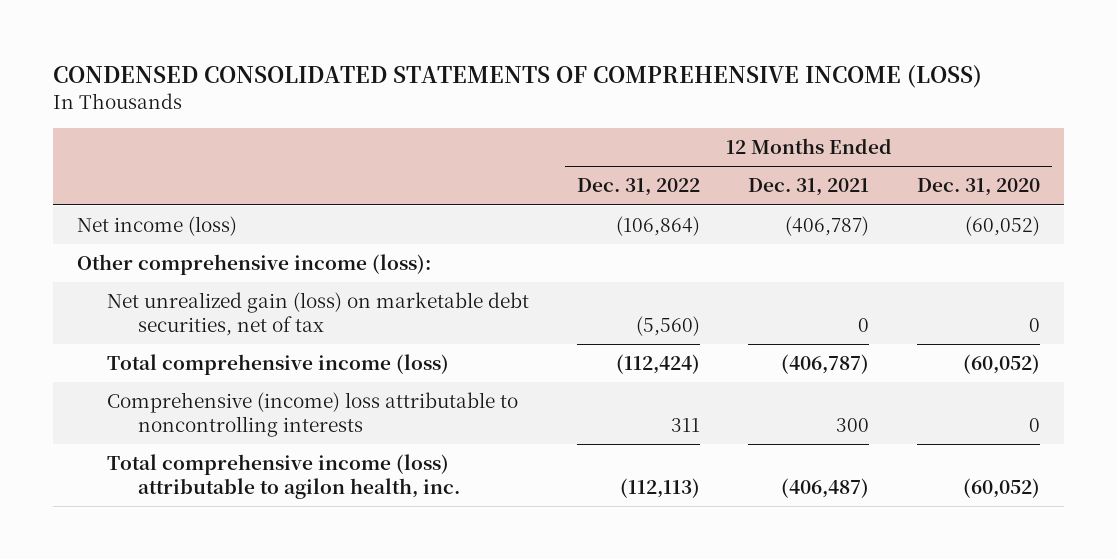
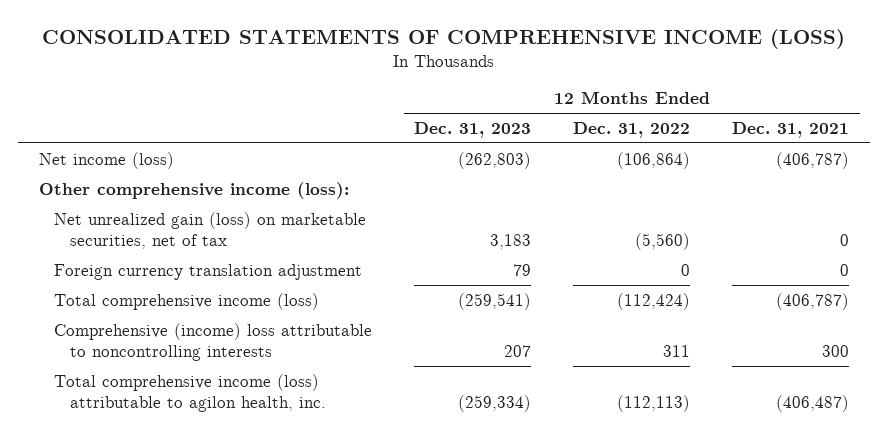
[53,65,983,89] CONDENSED CONSOLIDATED STATEMENTS OF COMPREHENSIVE INCOME (LOSS) -> [42,29,846,50] CONSOLIDATED STATEMENTS OF COMPREHENSIVE INCOME (LOSS)
[917,178,1041,197] Dec. 31, 2020 -> none
none -> [414,121,532,138] Dec. 31, 2023
[107,292,530,336] Net unrealized gain (loss) on marketable debt securities, net of tax -> [54,211,367,249] Net unrealized gain (loss) on marketable securities, net of tax
none -> [54,263,363,280] Foreign currency translation adjustment

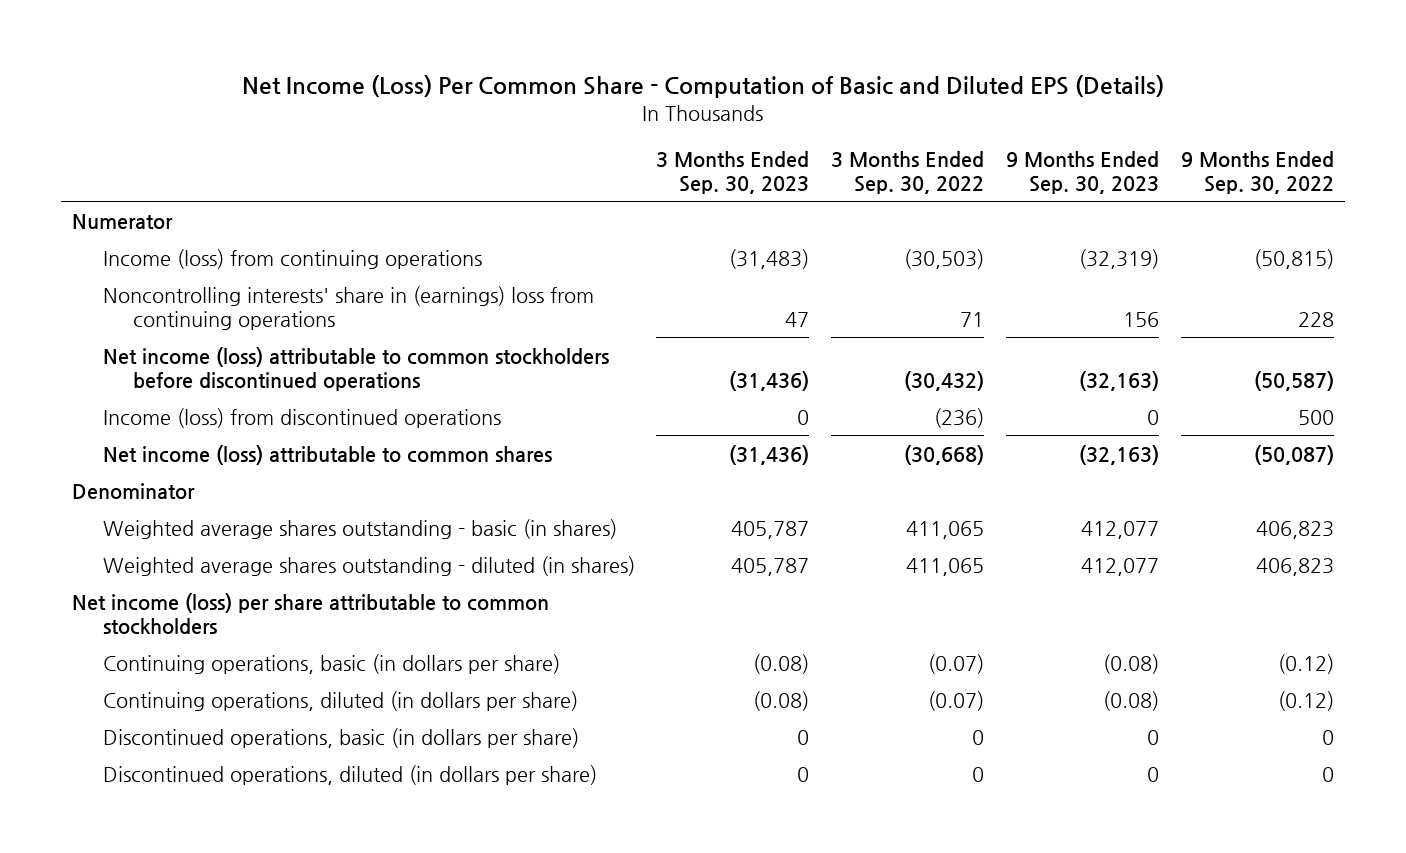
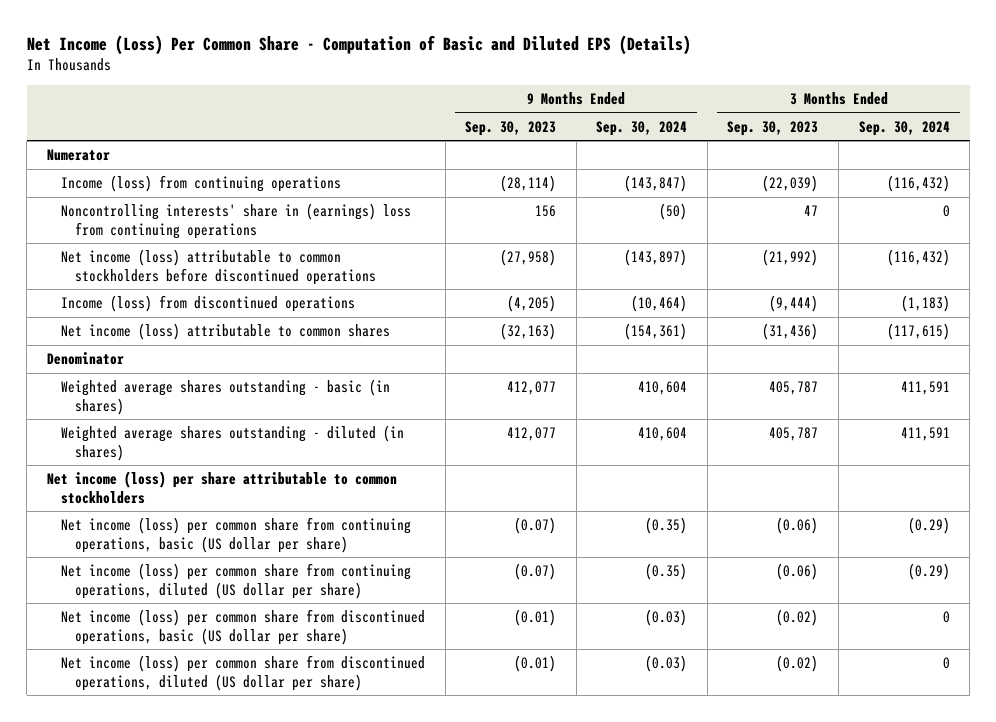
[831,150,985,194] 3 Months Ended Sep. 30, 2022 -> none
[1180,150,1334,194] 9 Months Ended Sep. 30, 2022 -> none
none -> [596,120,688,136] Sep. 30, 2024
none -> [858,120,950,136] Sep. 30, 2024
[729,248,810,269] (31,483) -> [762,175,819,193] (22,039)
[1078,248,1159,269] (32,319) -> [500,175,557,193] (28,114)
[729,370,810,391] (31,436) -> [762,249,819,267] (21,992)
[1078,370,1159,391] (32,163) -> [500,249,557,267] (27,958)
[797,409,810,425] 0 -> [769,295,819,313] (9,444)
[1146,409,1159,425] 0 -> [507,295,557,313] (4,205)
[102,653,560,674] Continuing operations, basic (in dollars per share) -> [61,517,412,553] Net income (loss) per common share from continuing operations, basic (US dollar per share)
[753,653,810,674] (0.08) -> [776,517,819,535] (0.06)
[1102,653,1159,674] (0.08) -> [514,517,557,535] (0.07)
[102,690,578,711] Continuing operations, diluted (in dollars per share) -> [61,563,412,599] Net income (loss) per common share from continuing operations, diluted (US dollar per share)
[753,690,810,711] (0.08) -> [776,563,819,581] (0.06)
[1102,690,1159,711] (0.08) -> [514,563,557,581] (0.07)
[102,727,579,748] Discontinued operations, basic (in dollars per share) -> [61,609,426,645] Net income (loss) per common share from discontinued operations, basic (US dollar per share)
[797,729,810,745] 0 -> [776,609,819,627] (0.02)
[1146,729,1159,745] 0 -> [514,609,557,627] (0.01)
[102,764,597,785] Discontinued operations, diluted (in dollars per share) -> [61,655,426,691] Net income (loss) per common share from discontinued operations, diluted (US dollar per share)
[797,766,810,782] 0 -> [776,655,819,673] (0.02)
[1146,766,1159,782] 0 -> [514,655,557,673] (0.01)

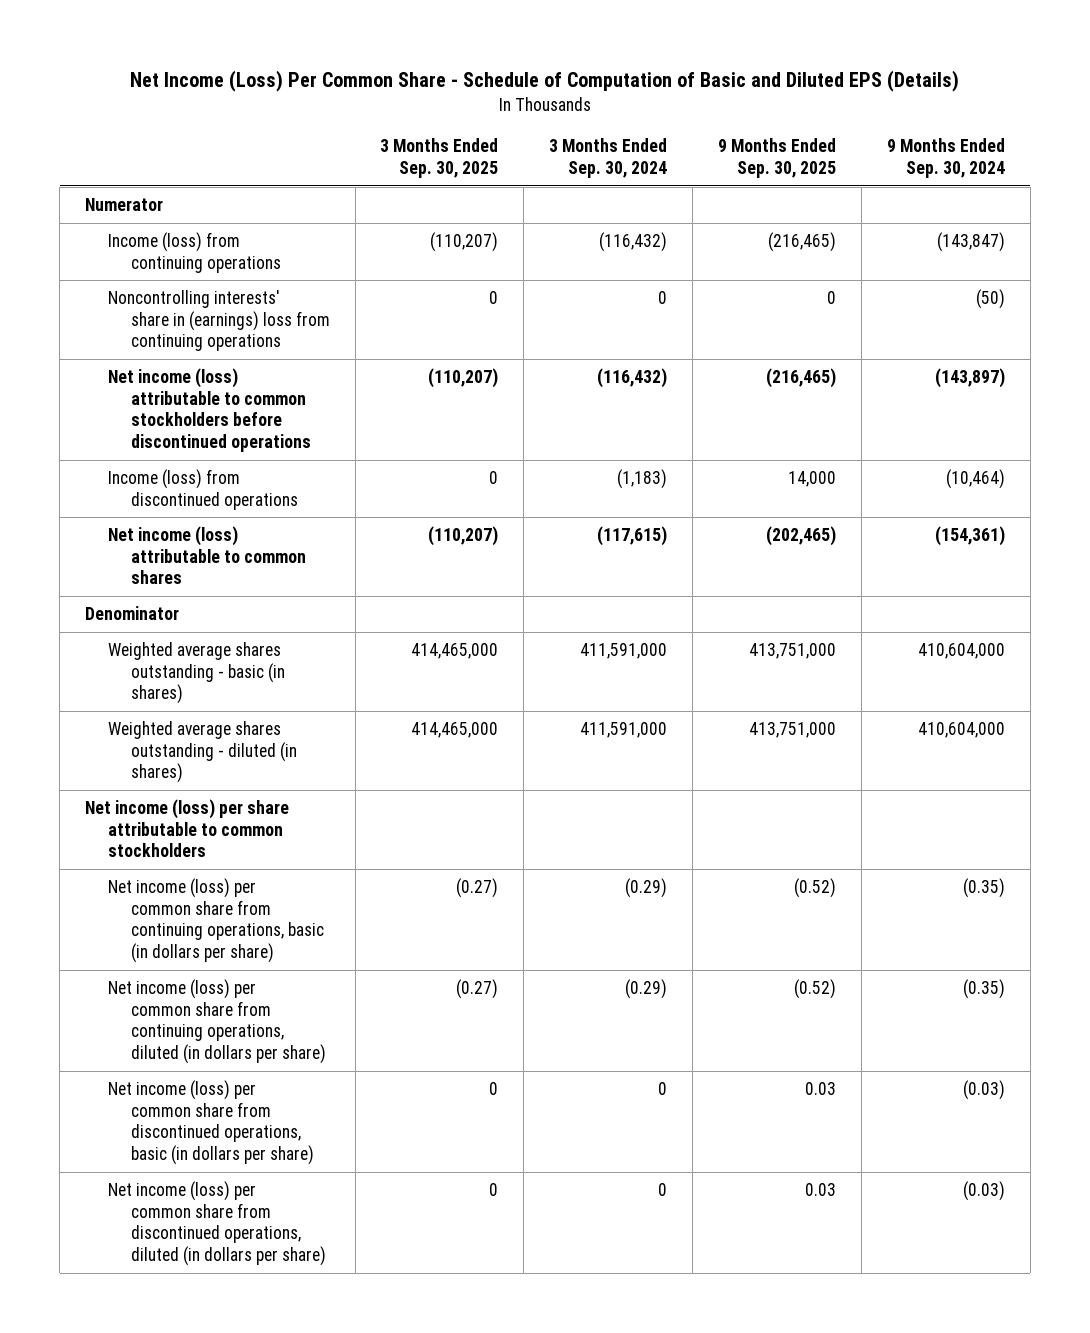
[26,34,691,55] Net Income (Loss) Per Common Share - Computation of Basic and Diluted EPS (Details) -> [130,70,960,93] Net Income (Loss) Per Common Share - Schedule of Computation of Basic and Diluted EPS (Details)
[465,120,557,136] Sep. 30, 2023 -> none
[727,120,819,136] Sep. 30, 2023 -> none
none -> [380,138,499,179] 3 Months Ended Sep. 30, 2025
none -> [717,138,836,179] 9 Months Ended Sep. 30, 2025
[638,381,688,396] 410,604 -> [917,642,1005,659] 410,604,000
[900,381,950,396] 411,591 -> [580,642,668,659] 411,591,000
[638,427,688,442] 410,604 -> [917,721,1005,738] 410,604,000
[900,427,950,442] 411,591 -> [580,721,668,738] 411,591,000
[61,517,412,553] Net income (loss) per common share from continuing operations, basic (US dollar per share) -> [108,877,324,963] Net income (loss) per common share from continuing operations, basic (in dollars per share)
[61,563,412,599] Net income (loss) per common share from continuing operations, diluted (US dollar per share) -> [108,978,326,1064] Net income (loss) per common share from continuing operations, diluted (in dollars per share)
[61,609,426,645] Net income (loss) per common share from discontinued operations, basic (US dollar per share) -> [108,1079,314,1165] Net income (loss) per common share from discontinued operations, basic (in dollars per share)
[61,655,426,691] Net income (loss) per common share from discontinued operations, diluted (US dollar per share) -> [108,1180,326,1266] Net income (loss) per common share from discontinued operations, diluted (in dollars per share)

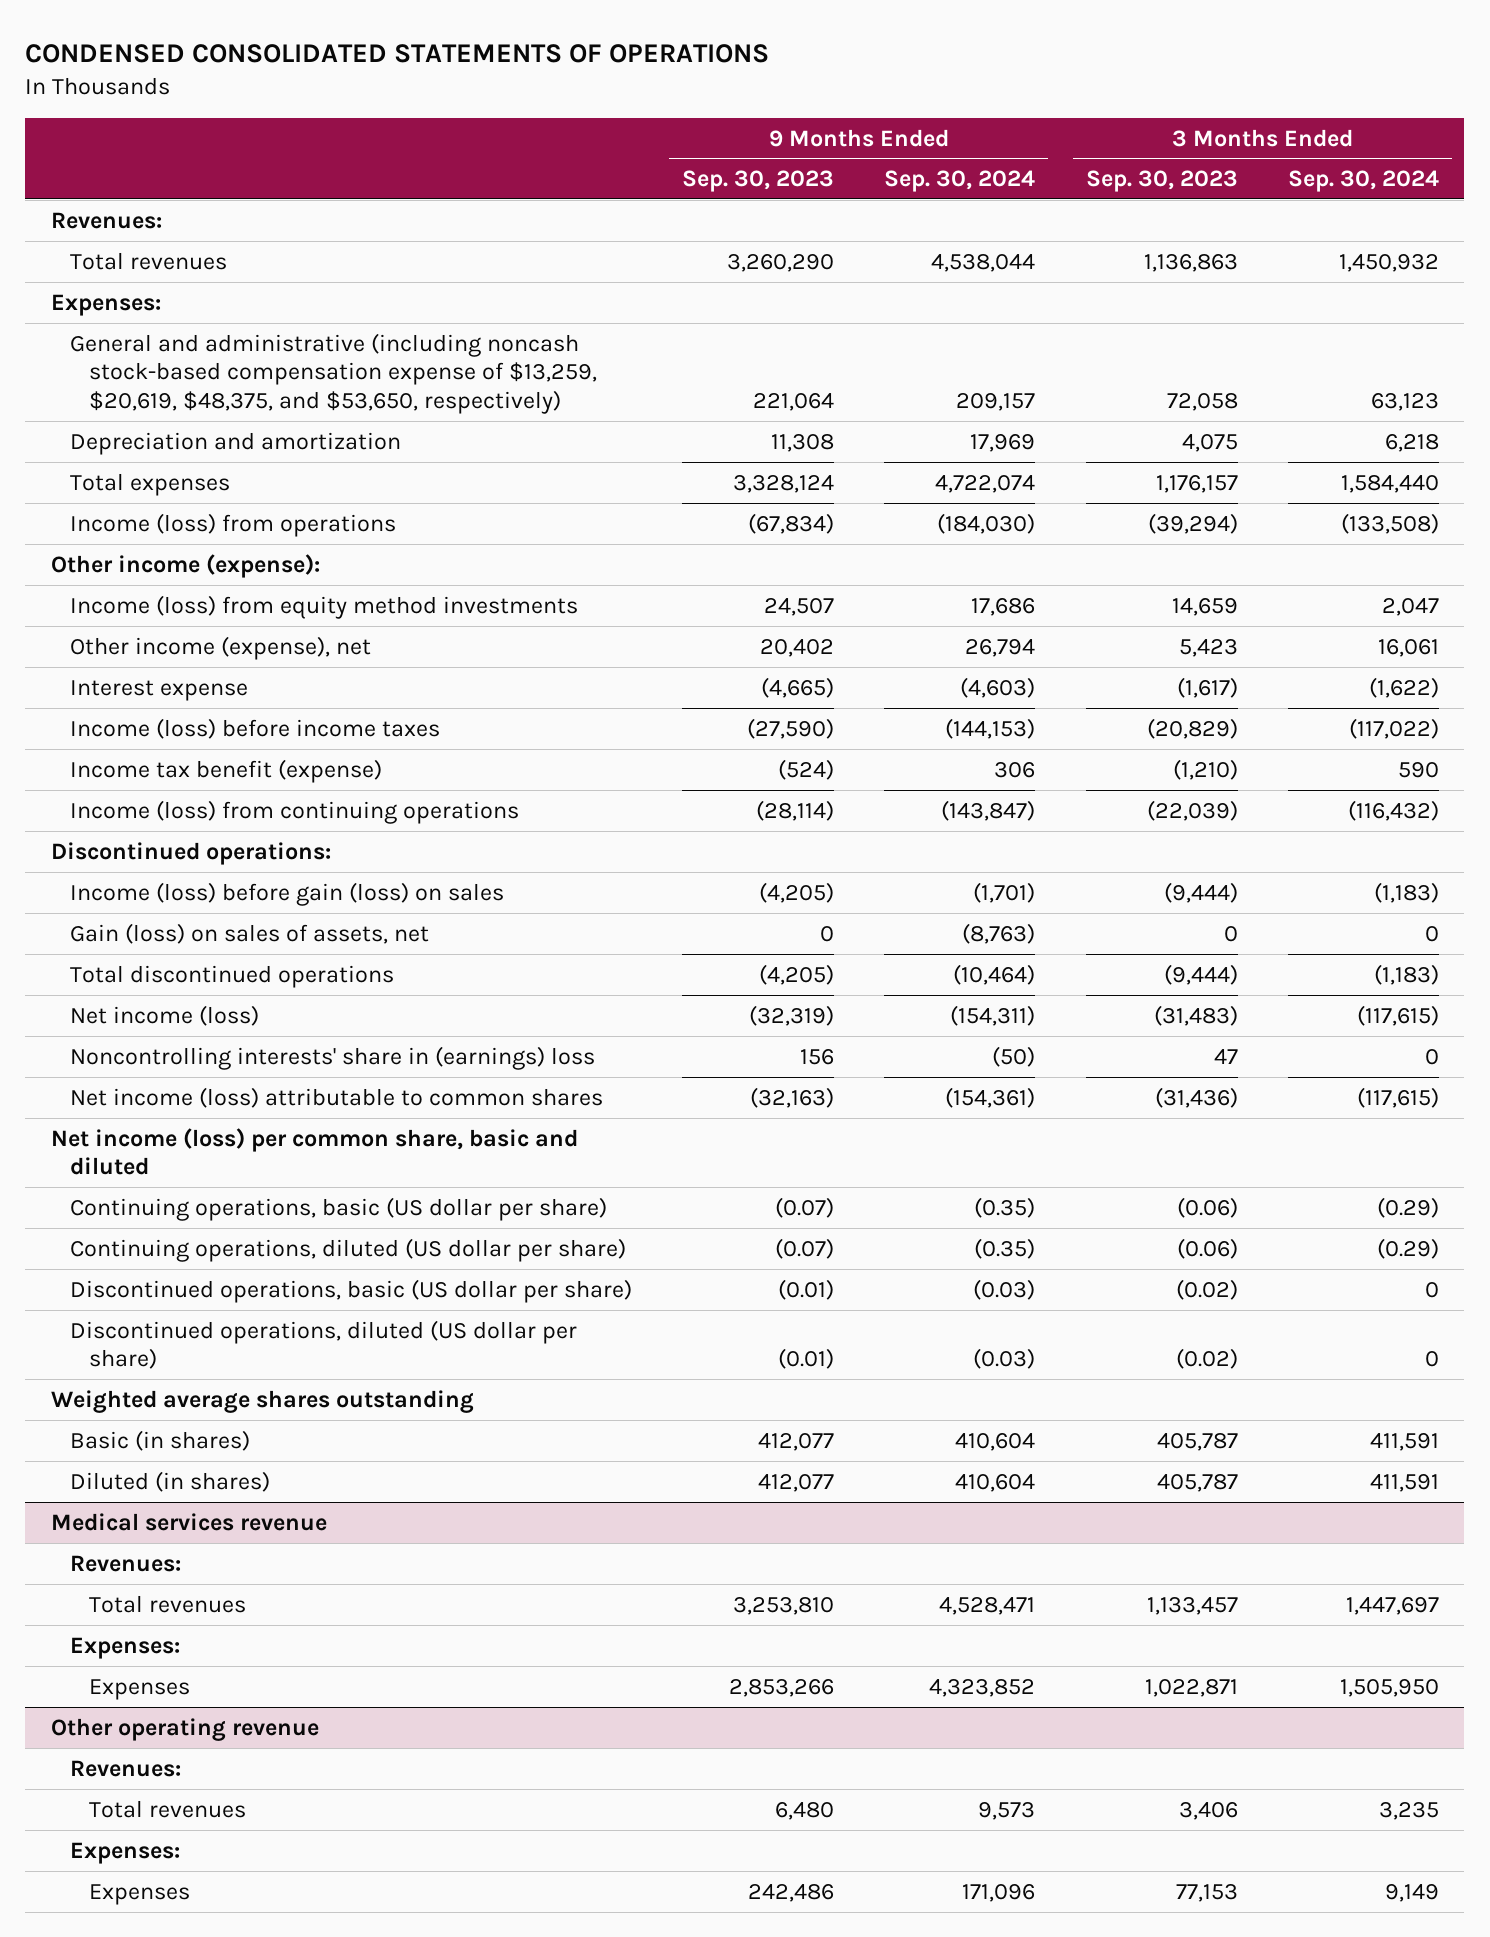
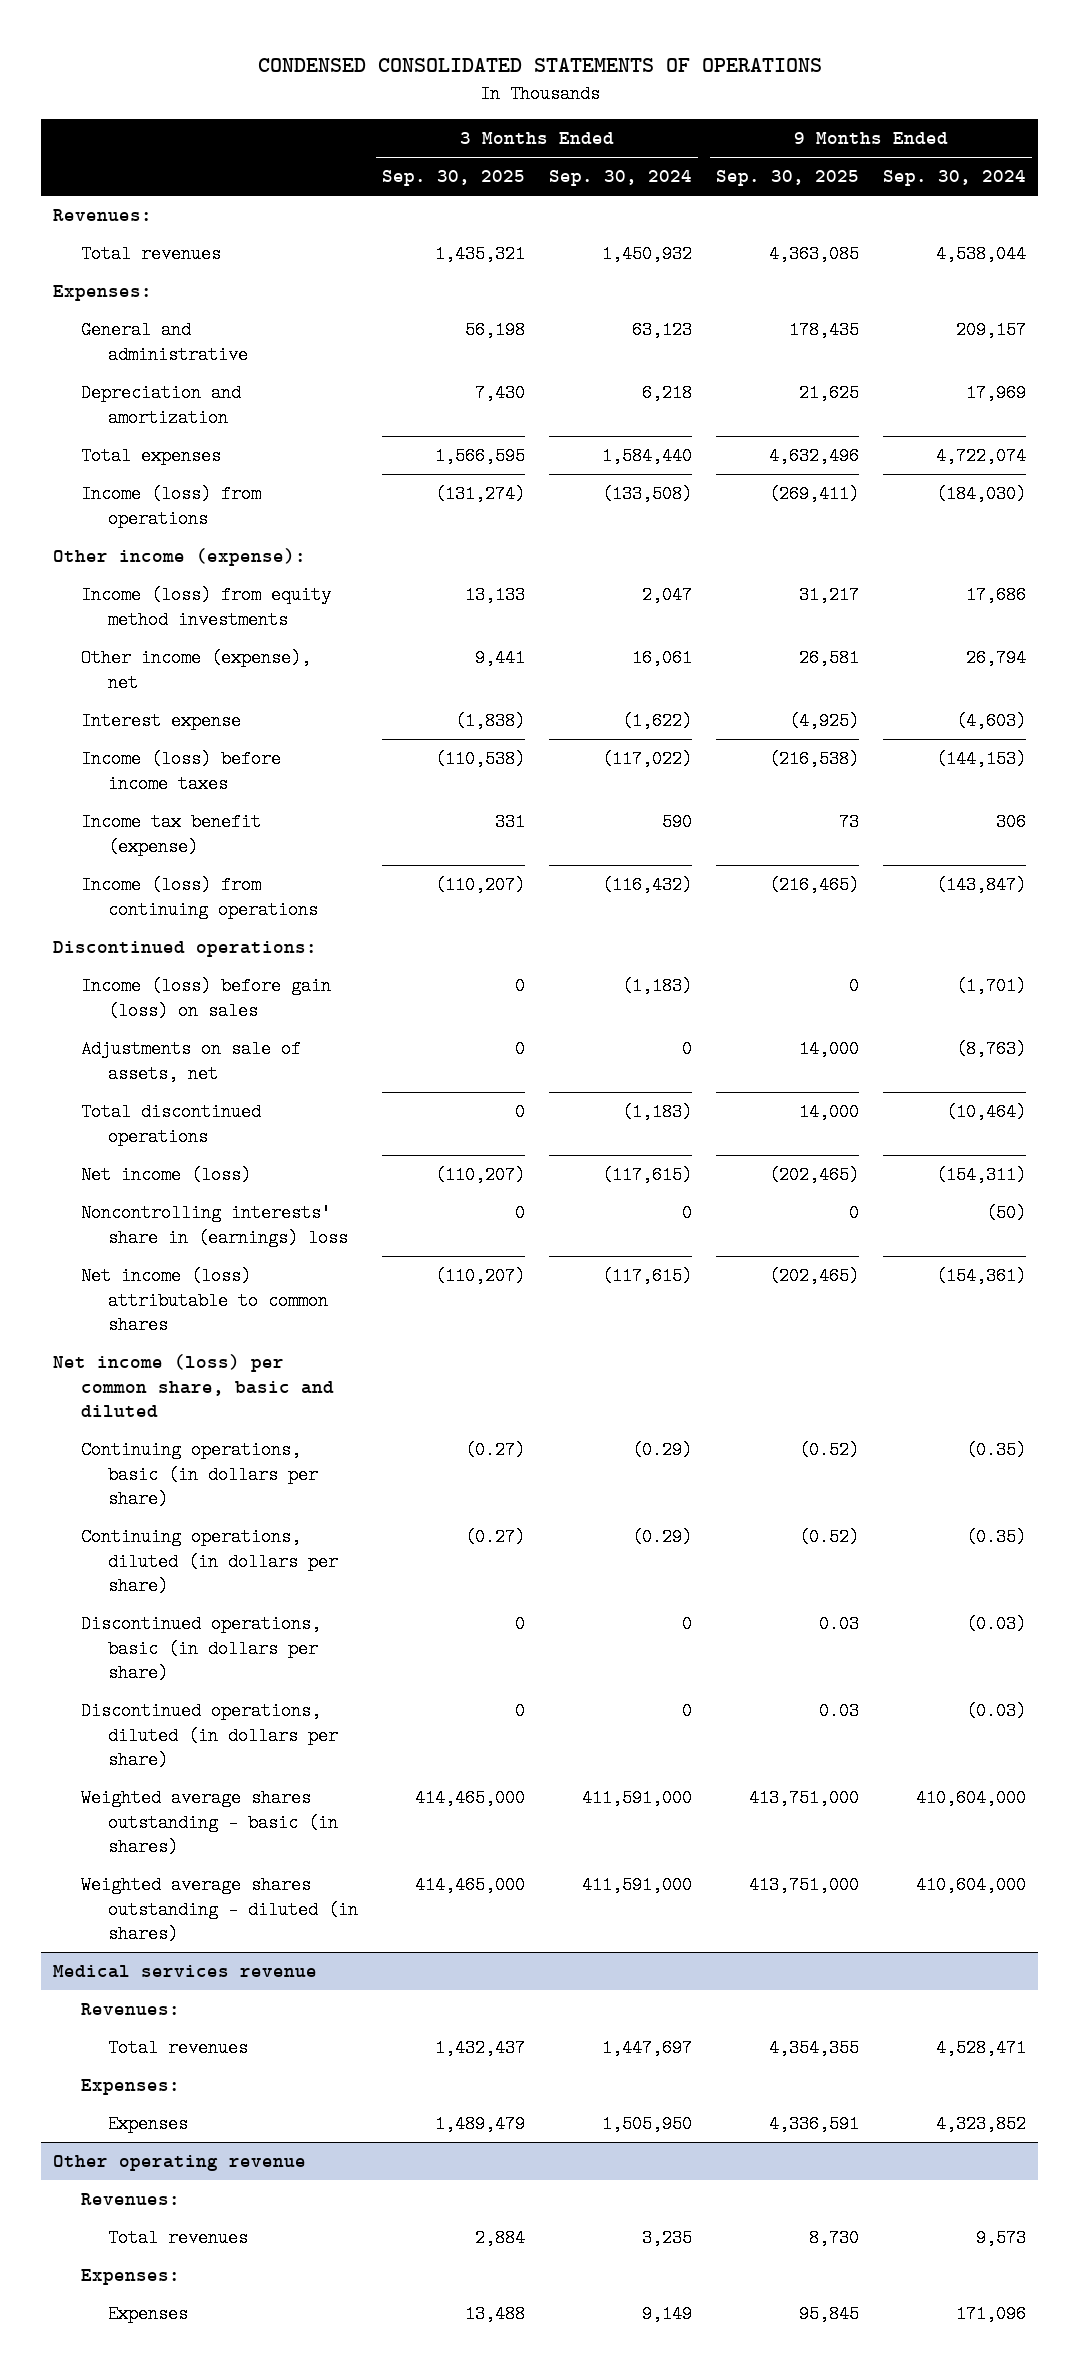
[682,170,835,193] Sep. 30, 2023 -> none
[1085,170,1238,193] Sep. 30, 2023 -> none
none -> [382,170,526,187] Sep. 30, 2025
none -> [716,170,860,187] Sep. 30, 2025
[69,332,597,415] General and administrative (including noncash stock-based compensation expense of $13,259, $20,619, $48,375, and $53,650, respectively) -> [80,321,249,364] General and administrative
[69,922,429,944] Gain (loss) on sales of assets, net -> [80,1040,301,1083] Adjustments on sale of assets, net
[50,1389,474,1413] Weighted average shares outstanding -> none
[69,1196,607,1221] Continuing operations, basic (US dollar per share) -> [80,1441,319,1508] Continuing operations, basic (in dollars per share)
[69,1237,626,1262] Continuing operations, diluted (US dollar per share) -> [80,1528,339,1595] Continuing operations, diluted (in dollars per share)
[69,1278,632,1303] Discontinued operations, basic (US dollar per share) -> [80,1615,321,1682] Discontinued operations, basic (in dollars per share)
[69,1319,577,1370] Discontinued operations, diluted (US dollar per share) -> [80,1702,339,1769] Discontinued operations, diluted (in dollars per share)
[69,1429,250,1451] Basic (in shares) -> [80,1789,339,1856] Weighted average shares outstanding - basic (in shares)
[955,1432,1036,1451] 410,604 -> [916,1789,1027,1808] 410,604,000
[1370,1432,1440,1451] 411,591 -> [582,1789,693,1808] 411,591,000
[69,1470,270,1492] Diluted (in shares) -> [80,1876,359,1943] Weighted average shares outstanding - diluted (in shares)
[955,1473,1036,1492] 410,604 -> [916,1876,1027,1895] 410,604,000
[1370,1473,1440,1492] 411,591 -> [582,1876,693,1895] 411,591,000

